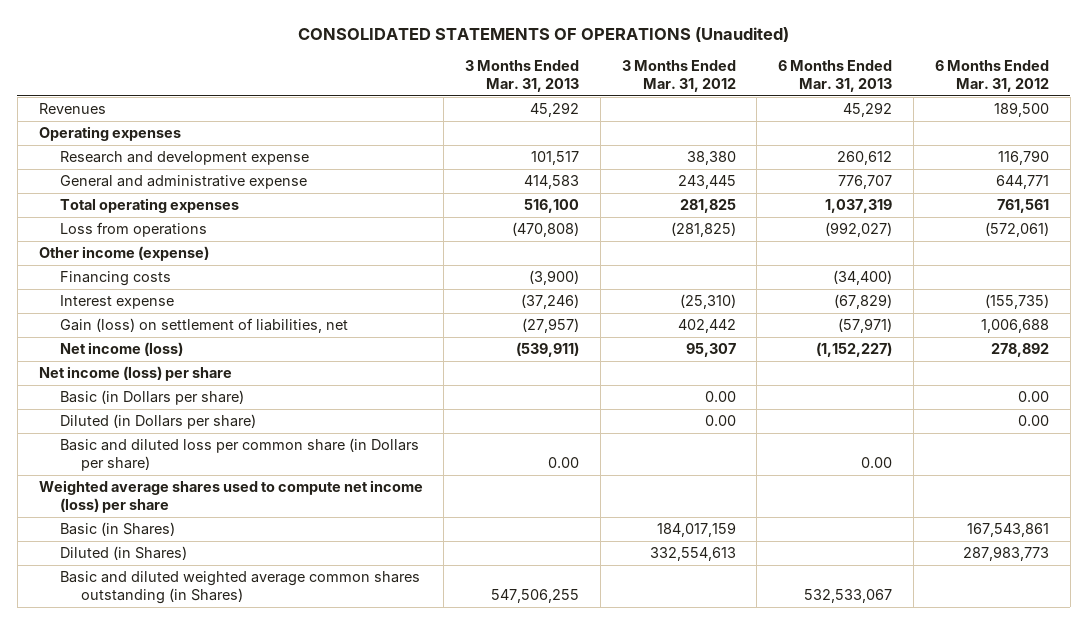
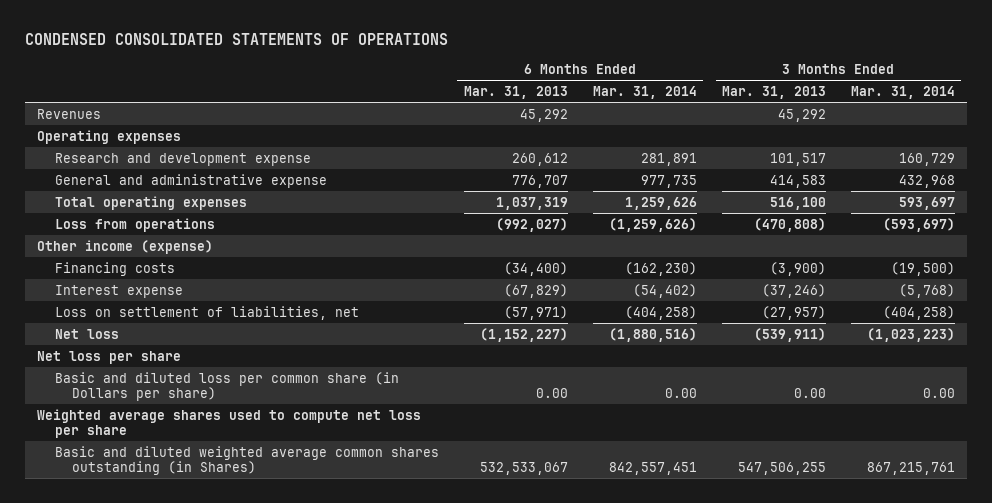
[297,26,789,42] CONSOLIDATED STATEMENTS OF OPERATIONS (Unaudited) -> [24,32,448,45] CONDENSED CONSOLIDATED STATEMENTS OF OPERATIONS
[621,60,736,93] 3 Months Ended Mar. 31, 2012 -> none
[934,60,1049,93] 6 Months Ended Mar. 31, 2012 -> none
none -> [592,85,697,99] Mar. 31, 2014
none -> [850,85,955,99] Mar. 31, 2014
[59,390,244,406] Basic (in Dollars per share) -> none
[59,414,256,430] Diluted (in Dollars per share) -> none
[59,318,348,334] Gain (loss) on settlement of liabilities, net -> [54,305,359,320] Loss on settlement of liabilities, net
[59,342,183,357] Net income (loss) -> [54,328,119,339] Net loss
[38,366,232,382] Net income (loss) per share -> [37,350,182,364] Net loss per share
[59,522,175,537] Basic (in Shares) -> none
[59,546,187,561] Diluted (in Shares) -> none
[38,480,423,514] Weighted average shares used to compute net income (loss) per share -> [37,408,422,438] Weighted average shares used to compute net loss per share

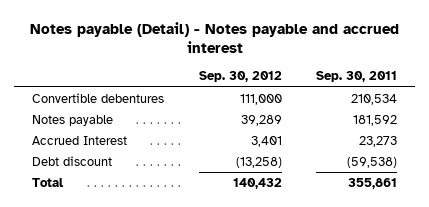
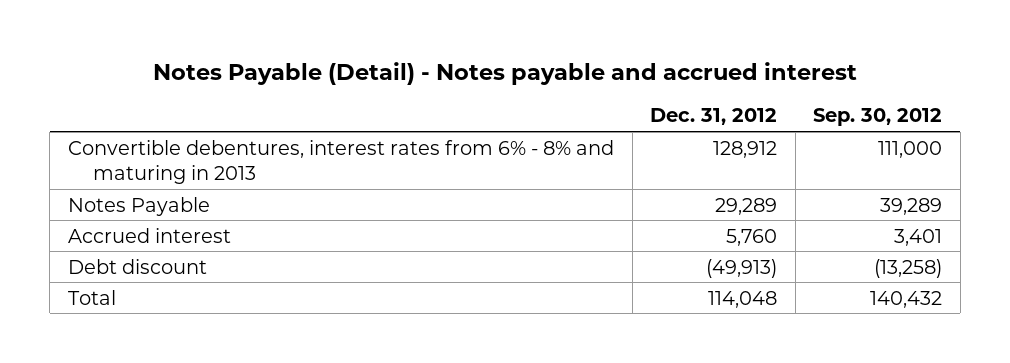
[29,21,399,54] Notes payable (Detail) - Notes payable and accrued interest -> [153,62,858,86] Notes Payable (Detail) - Notes payable and accrued interest
[316,71,398,83] Sep. 30, 2011 -> none
none -> [650,108,778,126] Dec. 31, 2012
[31,92,164,103] Convertible debentures -> [68,139,615,184] Convertible debentures, interest rates from 6% - 8% and maturing in 2013
[31,114,113,126] Notes payable -> [68,196,211,216] Notes Payable
[31,135,127,145] Accrued Interest -> [68,227,232,243] Accrued interest

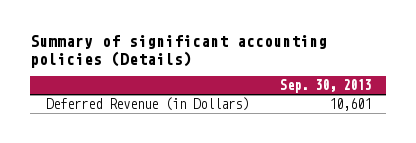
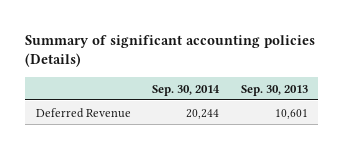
none -> [152,84,221,96] Sep. 30, 2014
[45,97,249,112] Deferred Revenue (in Dollars) -> [35,107,131,118] Deferred Revenue

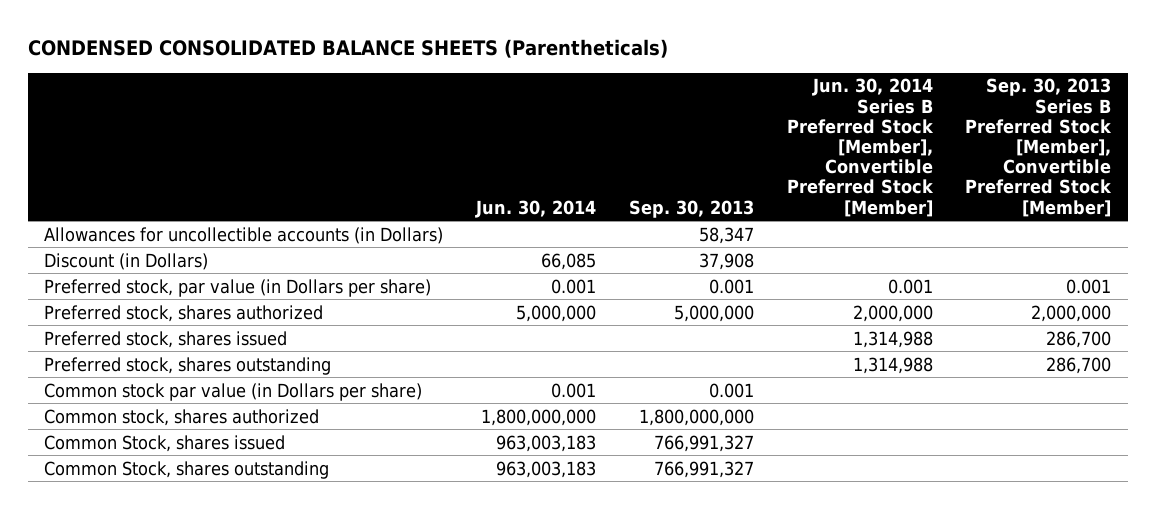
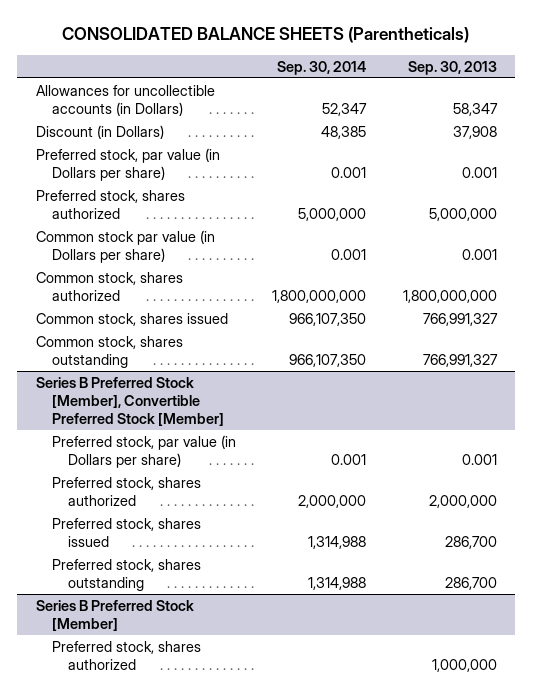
[28,39,669,59] CONDENSED CONSOLIDATED BALANCE SHEETS (Parentheticals) -> [62,27,470,44] CONSOLIDATED BALANCE SHEETS (Parentheticals)
[475,199,597,218] Jun. 30, 2014 -> none
[786,78,934,217] Jun. 30, 2014 Series B Preferred Stock [Member], Convertible Preferred Stock [Member] -> none
[965,78,1113,217] Sep. 30, 2013 Series B Preferred Stock [Member], Convertible Preferred Stock [Member] -> none
none -> [277,60,367,75] Sep. 30, 2014
[44,330,288,348] Preferred stock, shares issued -> none
[44,356,332,375] Preferred stock, shares outstanding -> none
[44,434,286,452] Common Stock, shares issued -> [35,312,228,326] Common stock, shares issued
[44,460,330,479] Common Stock, shares outstanding -> [35,335,183,369] Common stock, shares outstanding
none -> [35,376,224,427] Series B Preferred Stock [Member], Convertible Preferred Stock [Member]
none -> [51,434,236,469] Preferred stock, par value (in Dollars per share)
none -> [51,476,201,507] Preferred stock, shares authorized
none -> [51,517,201,548] Preferred stock, shares issued
none -> [51,558,201,592] Preferred stock, shares outstanding
none -> [35,599,194,632] Series B Preferred Stock [Member]
none -> [51,640,201,671] Preferred stock, shares authorized

